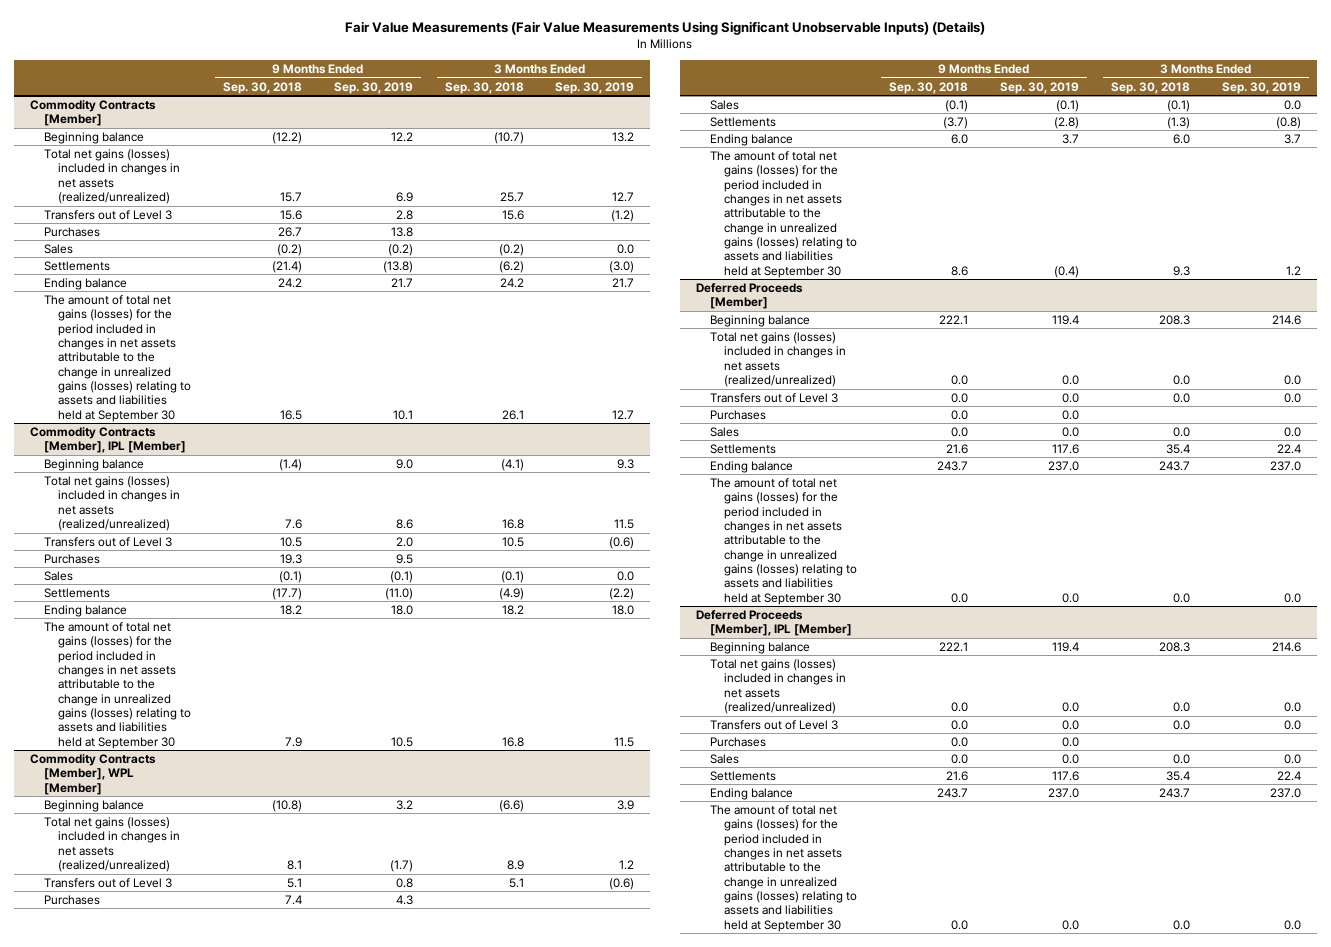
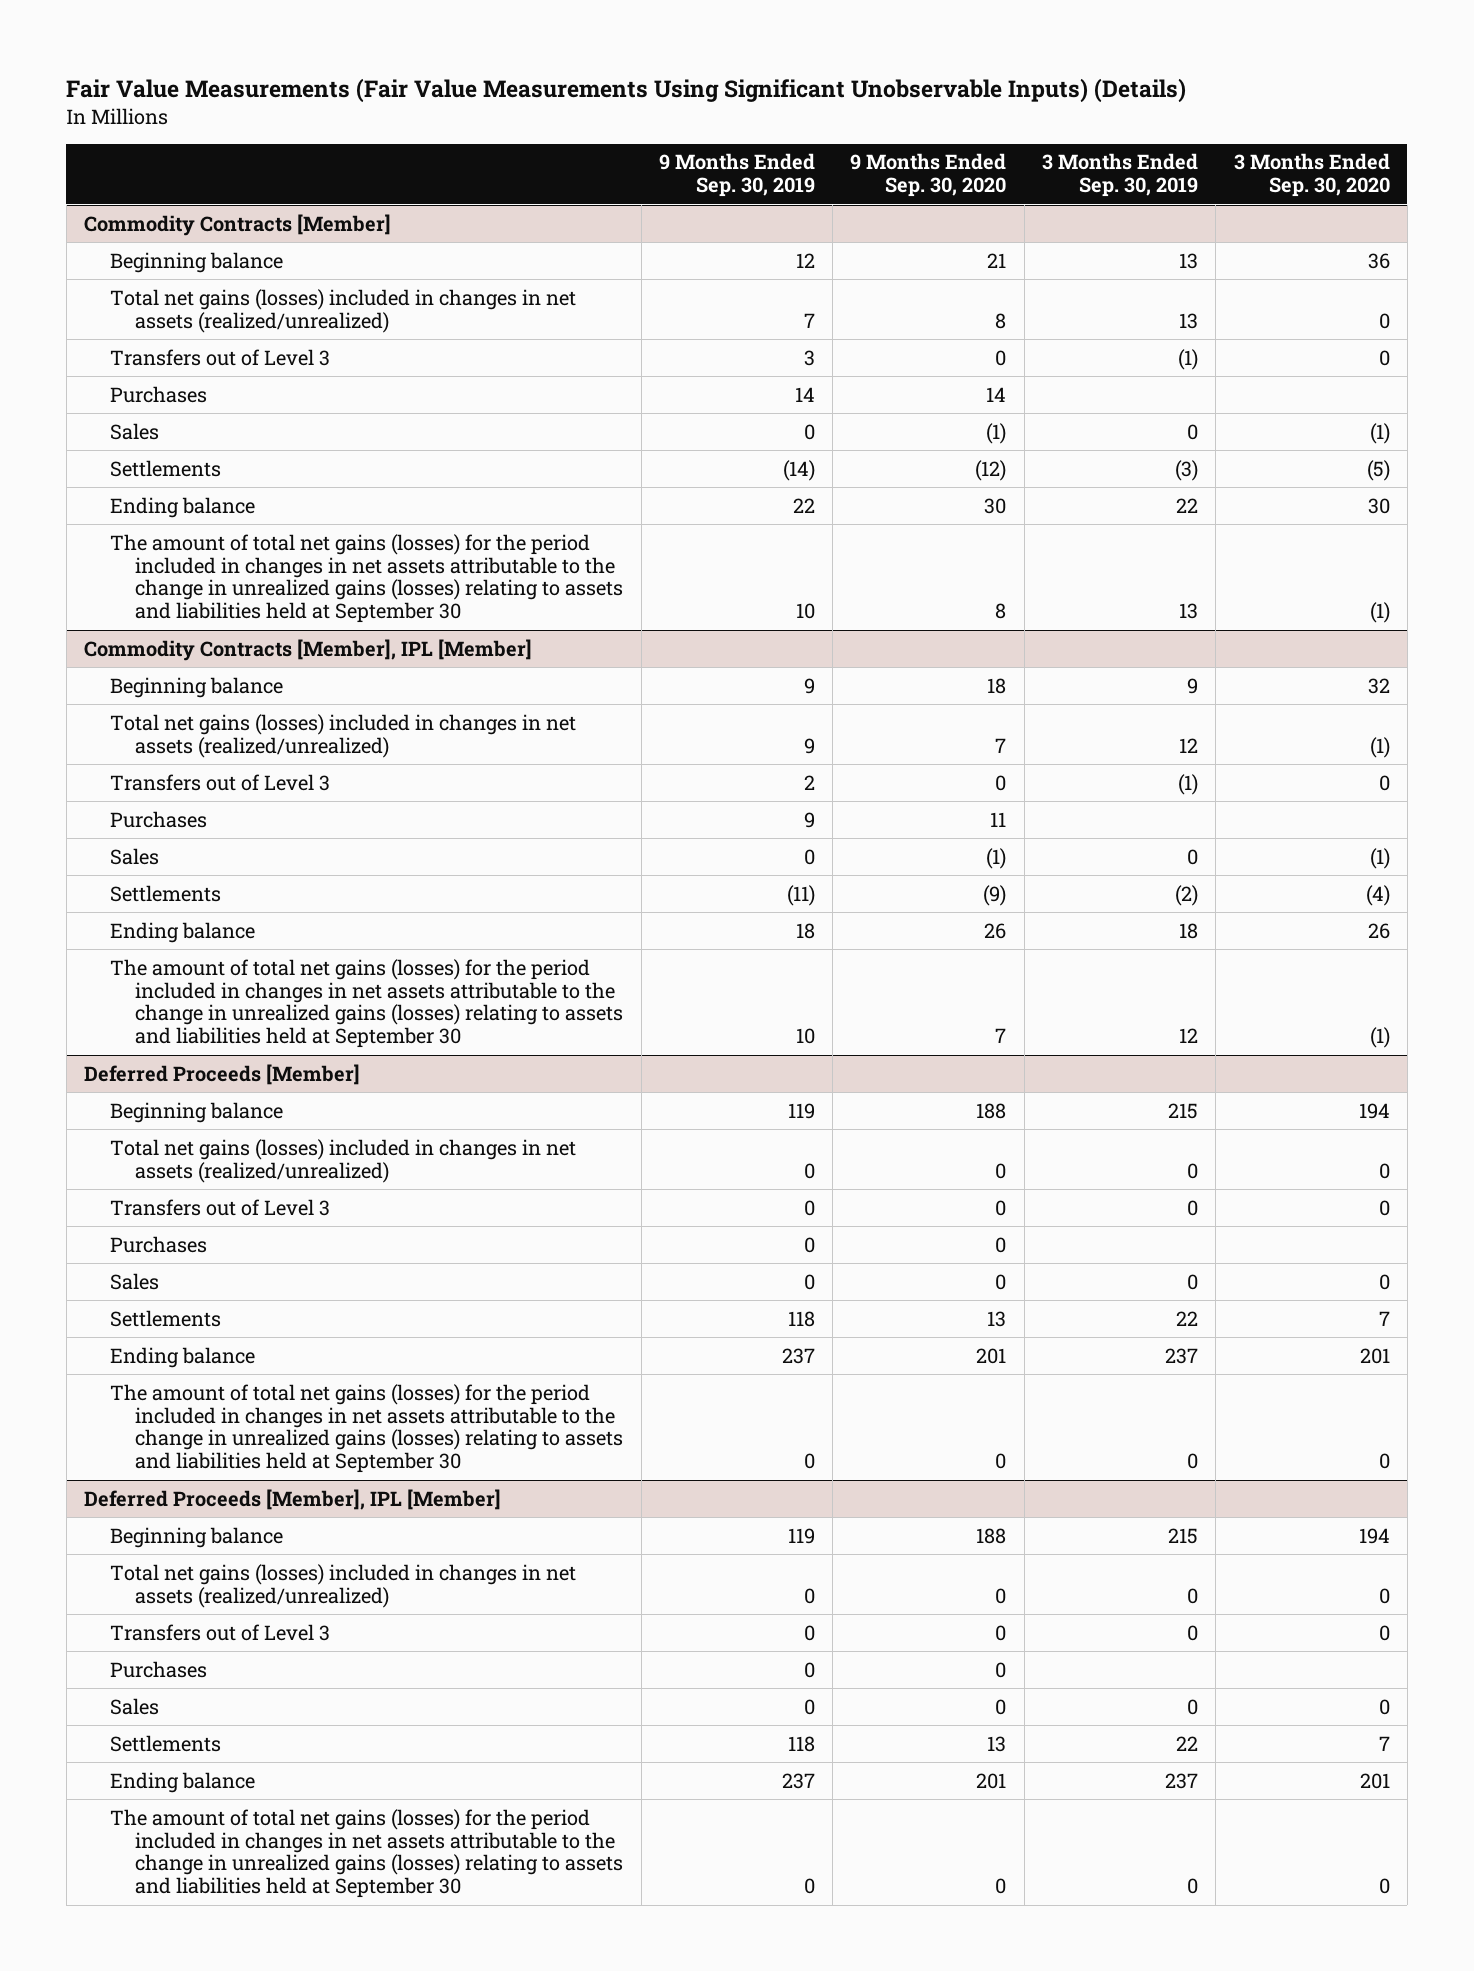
[222,81,302,94] Sep. 30, 2018 -> none
[444,81,524,94] Sep. 30, 2018 -> none
none -> [850,153,1007,198] 9 Months Ended Sep. 30, 2020
none -> [1233,153,1390,198] 3 Months Ended Sep. 30, 2020
[390,131,413,142] 12.2 -> [795,252,815,268] 12
[612,131,635,142] 13.2 -> [1179,252,1199,269] 13
[395,191,413,202] 6.9 -> [803,312,815,328] 7
[612,191,635,202] 12.7 -> [1179,312,1199,329] 13
[395,209,413,220] 2.8 -> [803,349,815,366] 3
[611,209,635,222] (1.2) -> [1178,348,1199,370] (1)
[390,226,413,237] 13.8 -> [794,386,815,402] 14
[387,243,413,256] (0.2) -> [803,423,815,440] 0
[617,243,635,254] 0.0 -> [1187,423,1199,440] 0
[382,260,413,273] (13.8) -> [782,459,815,481] (14)
[609,260,635,273] (3.0) -> [1175,459,1199,481] (3)
[390,277,413,288] 21.7 -> [792,497,815,513] 22
[612,277,635,288] 21.7 -> [1176,497,1199,513] 22
[392,409,413,420] 10.1 -> [795,603,815,620] 10
[612,409,635,420] 12.7 -> [1179,603,1199,620] 13
[29,753,156,795] Commodity Contracts [Member], WPL [Member] -> none
[43,799,144,812] Beginning balance -> none
[43,816,180,872] Total net gains (losses) included in changes in net assets (realized/unrealized) -> none
[43,877,172,888] Transfers out of Level 3 -> none
[43,894,100,905] Purchases -> none
[710,99,740,110] Sales -> none
[710,116,777,127] Settlements -> none
[710,133,794,146] Ending balance -> none
[710,150,858,278] The amount of total net gains (losses) for the period included in changes in net assets attributable to the change in unrealized gains (losses) relating to assets and liabilities held at September 30 -> none
[395,458,413,469] 9.0 -> [803,677,815,694] 9
[617,458,635,469] 9.3 -> [1187,677,1199,694] 9
[395,518,413,529] 8.6 -> [803,737,815,754] 9
[614,518,635,529] 11.5 -> [1179,737,1199,753] 12
[395,536,413,547] 2.0 -> [803,774,815,790] 2
[609,536,635,549] (0.6) -> [1178,773,1199,795] (1)
[395,553,413,564] 9.5 -> [803,811,815,828] 9
[389,570,413,583] (0.1) -> [803,848,815,865] 0
[617,570,635,581] 0.0 -> [1187,848,1199,865] 0
[384,587,413,600] (11.0) -> [786,884,815,906] (11)
[609,587,635,600] (2.2) -> [1175,884,1199,906] (2)
[390,604,413,615] 18.0 -> [795,922,815,939] 18
[612,604,635,615] 18.0 -> [1179,922,1199,939] 18
[390,736,413,747] 10.5 -> [795,1028,815,1045] 10
[614,736,635,747] 11.5 -> [1179,1028,1199,1044] 12
[1051,314,1079,325] 119.4 -> [787,1102,815,1119] 119
[1271,314,1301,325] 214.6 -> [1168,1102,1199,1119] 215
[1061,374,1079,385] 0.0 -> [803,1162,815,1179] 0
[1283,374,1301,385] 0.0 -> [1187,1162,1199,1179] 0
[1061,392,1079,403] 0.0 -> [803,1199,815,1216] 0
[1283,392,1301,403] 0.0 -> [1187,1199,1199,1216] 0
[1061,409,1079,420] 0.0 -> [803,1236,815,1253] 0
[1061,426,1079,437] 0.0 -> [803,1273,815,1290] 0
[1283,426,1301,437] 0.0 -> [1187,1273,1199,1290] 0
[1051,443,1079,454] 117.6 -> [787,1310,815,1327] 118
[1276,443,1301,454] 22.4 -> [1176,1310,1199,1326] 22
[1047,460,1079,471] 237.0 -> [781,1347,815,1364] 237
[1269,460,1301,471] 237.0 -> [1165,1347,1199,1364] 237
[1061,592,1079,603] 0.0 -> [803,1453,815,1470] 0
[1283,592,1301,603] 0.0 -> [1187,1453,1199,1470] 0
[1051,641,1079,652] 119.4 -> [787,1527,815,1544] 119
[1271,641,1301,652] 214.6 -> [1168,1527,1199,1544] 215
[1061,701,1079,712] 0.0 -> [803,1587,815,1604] 0
[1283,701,1301,712] 0.0 -> [1187,1587,1199,1604] 0
[1061,719,1079,730] 0.0 -> [803,1624,815,1641] 0
[1283,719,1301,730] 0.0 -> [1187,1624,1199,1641] 0
[1061,736,1079,747] 0.0 -> [803,1661,815,1678] 0
[1061,753,1079,764] 0.0 -> [803,1698,815,1715] 0
[1283,753,1301,764] 0.0 -> [1187,1698,1199,1715] 0
[1051,770,1079,781] 117.6 -> [787,1735,815,1752] 118
[1276,770,1301,781] 22.4 -> [1176,1735,1199,1751] 22
[1047,787,1079,798] 237.0 -> [781,1772,815,1789] 237
[1269,787,1301,798] 237.0 -> [1165,1772,1199,1789] 237
[1061,919,1079,930] 0.0 -> [803,1878,815,1895] 0
[1283,919,1301,930] 0.0 -> [1187,1878,1199,1895] 0

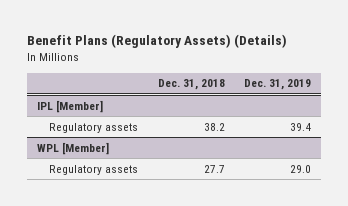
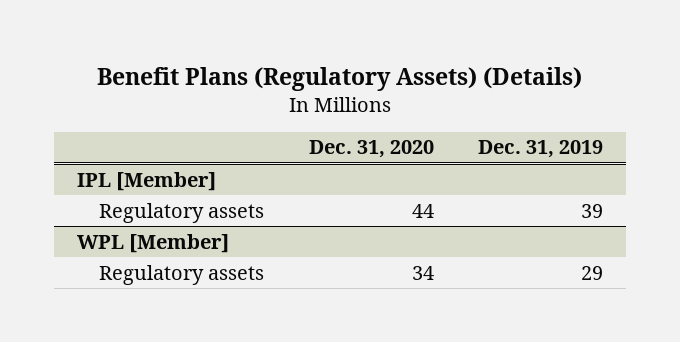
[157,79,225,91] Dec. 31, 2018 -> none
none -> [308,140,434,159] Dec. 31, 2020
[290,122,312,131] 39.4 -> [581,203,604,218] 39
[290,164,312,173] 29.0 -> [581,265,604,280] 29

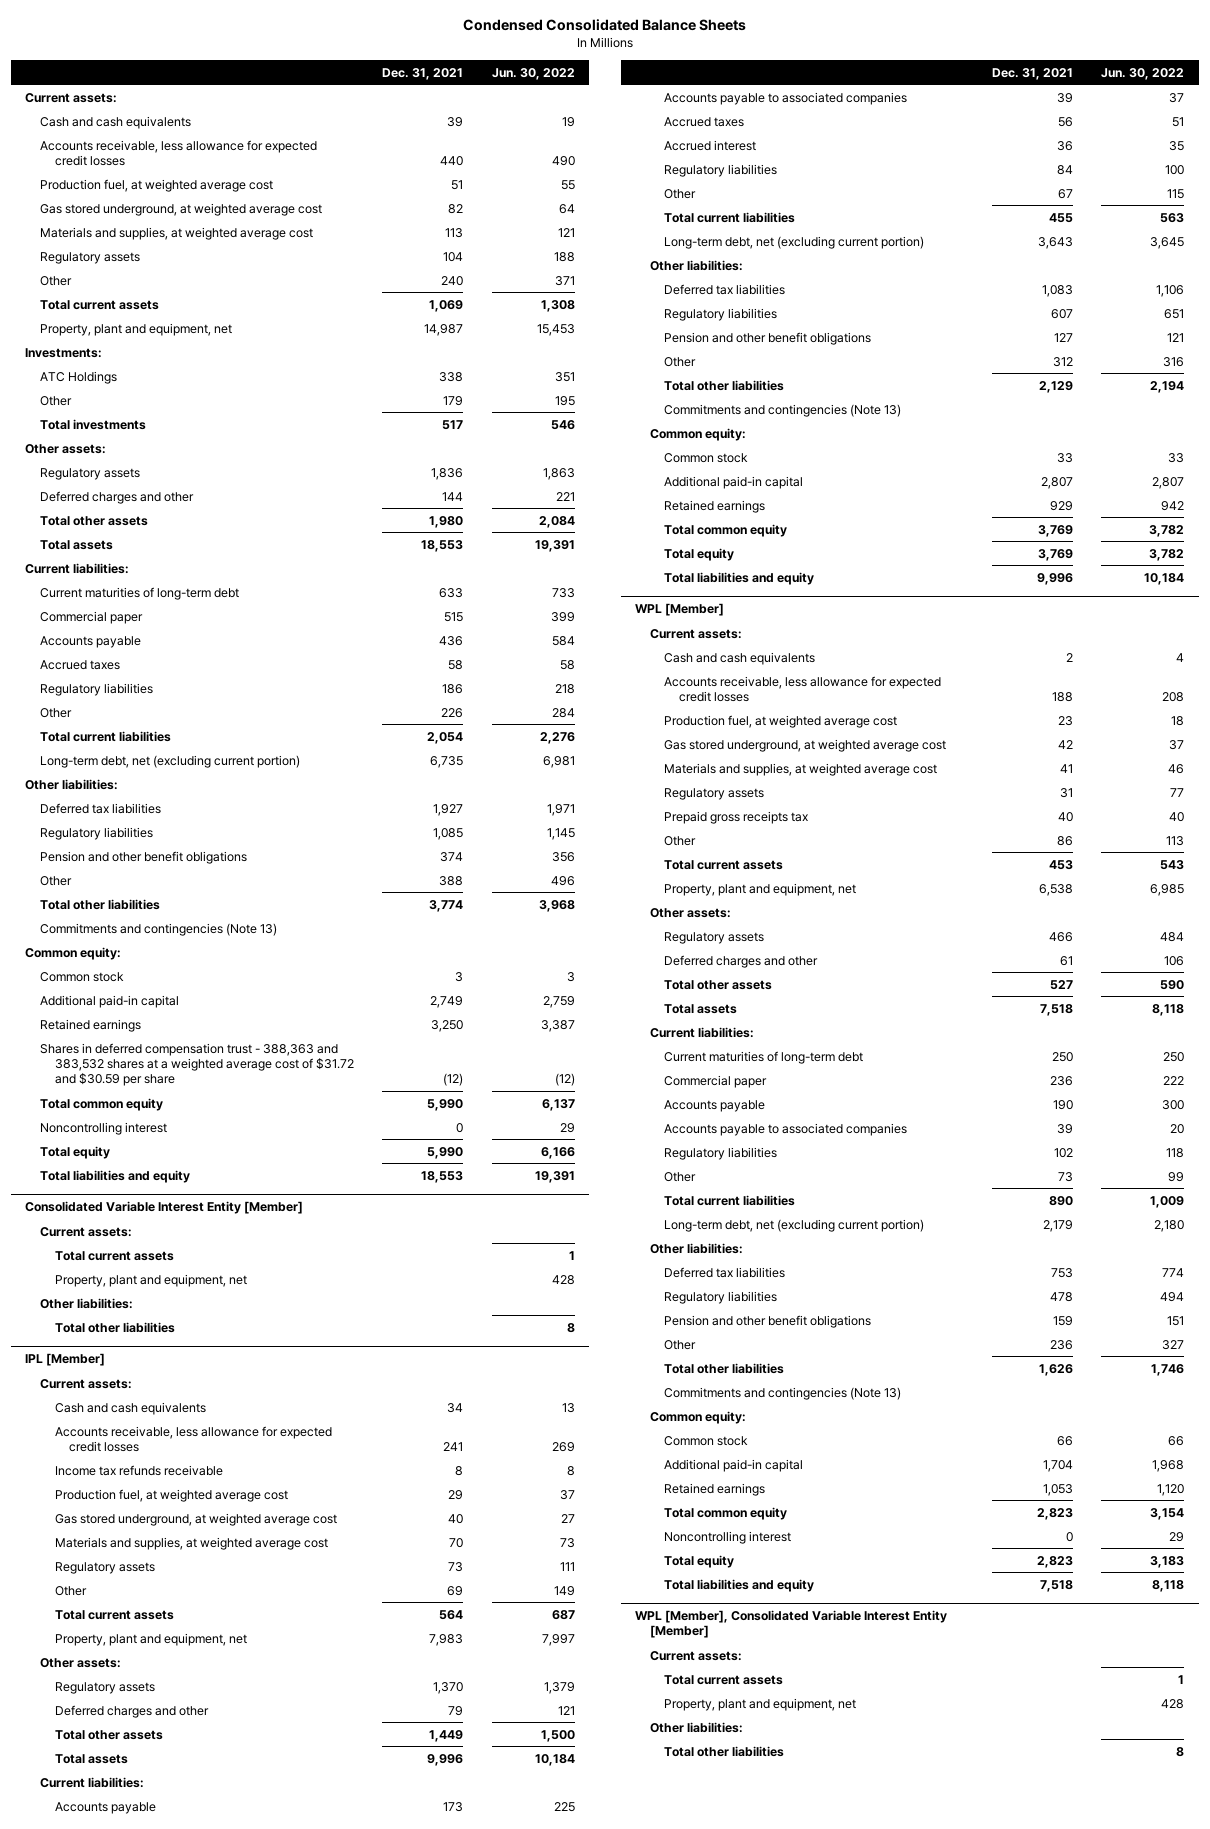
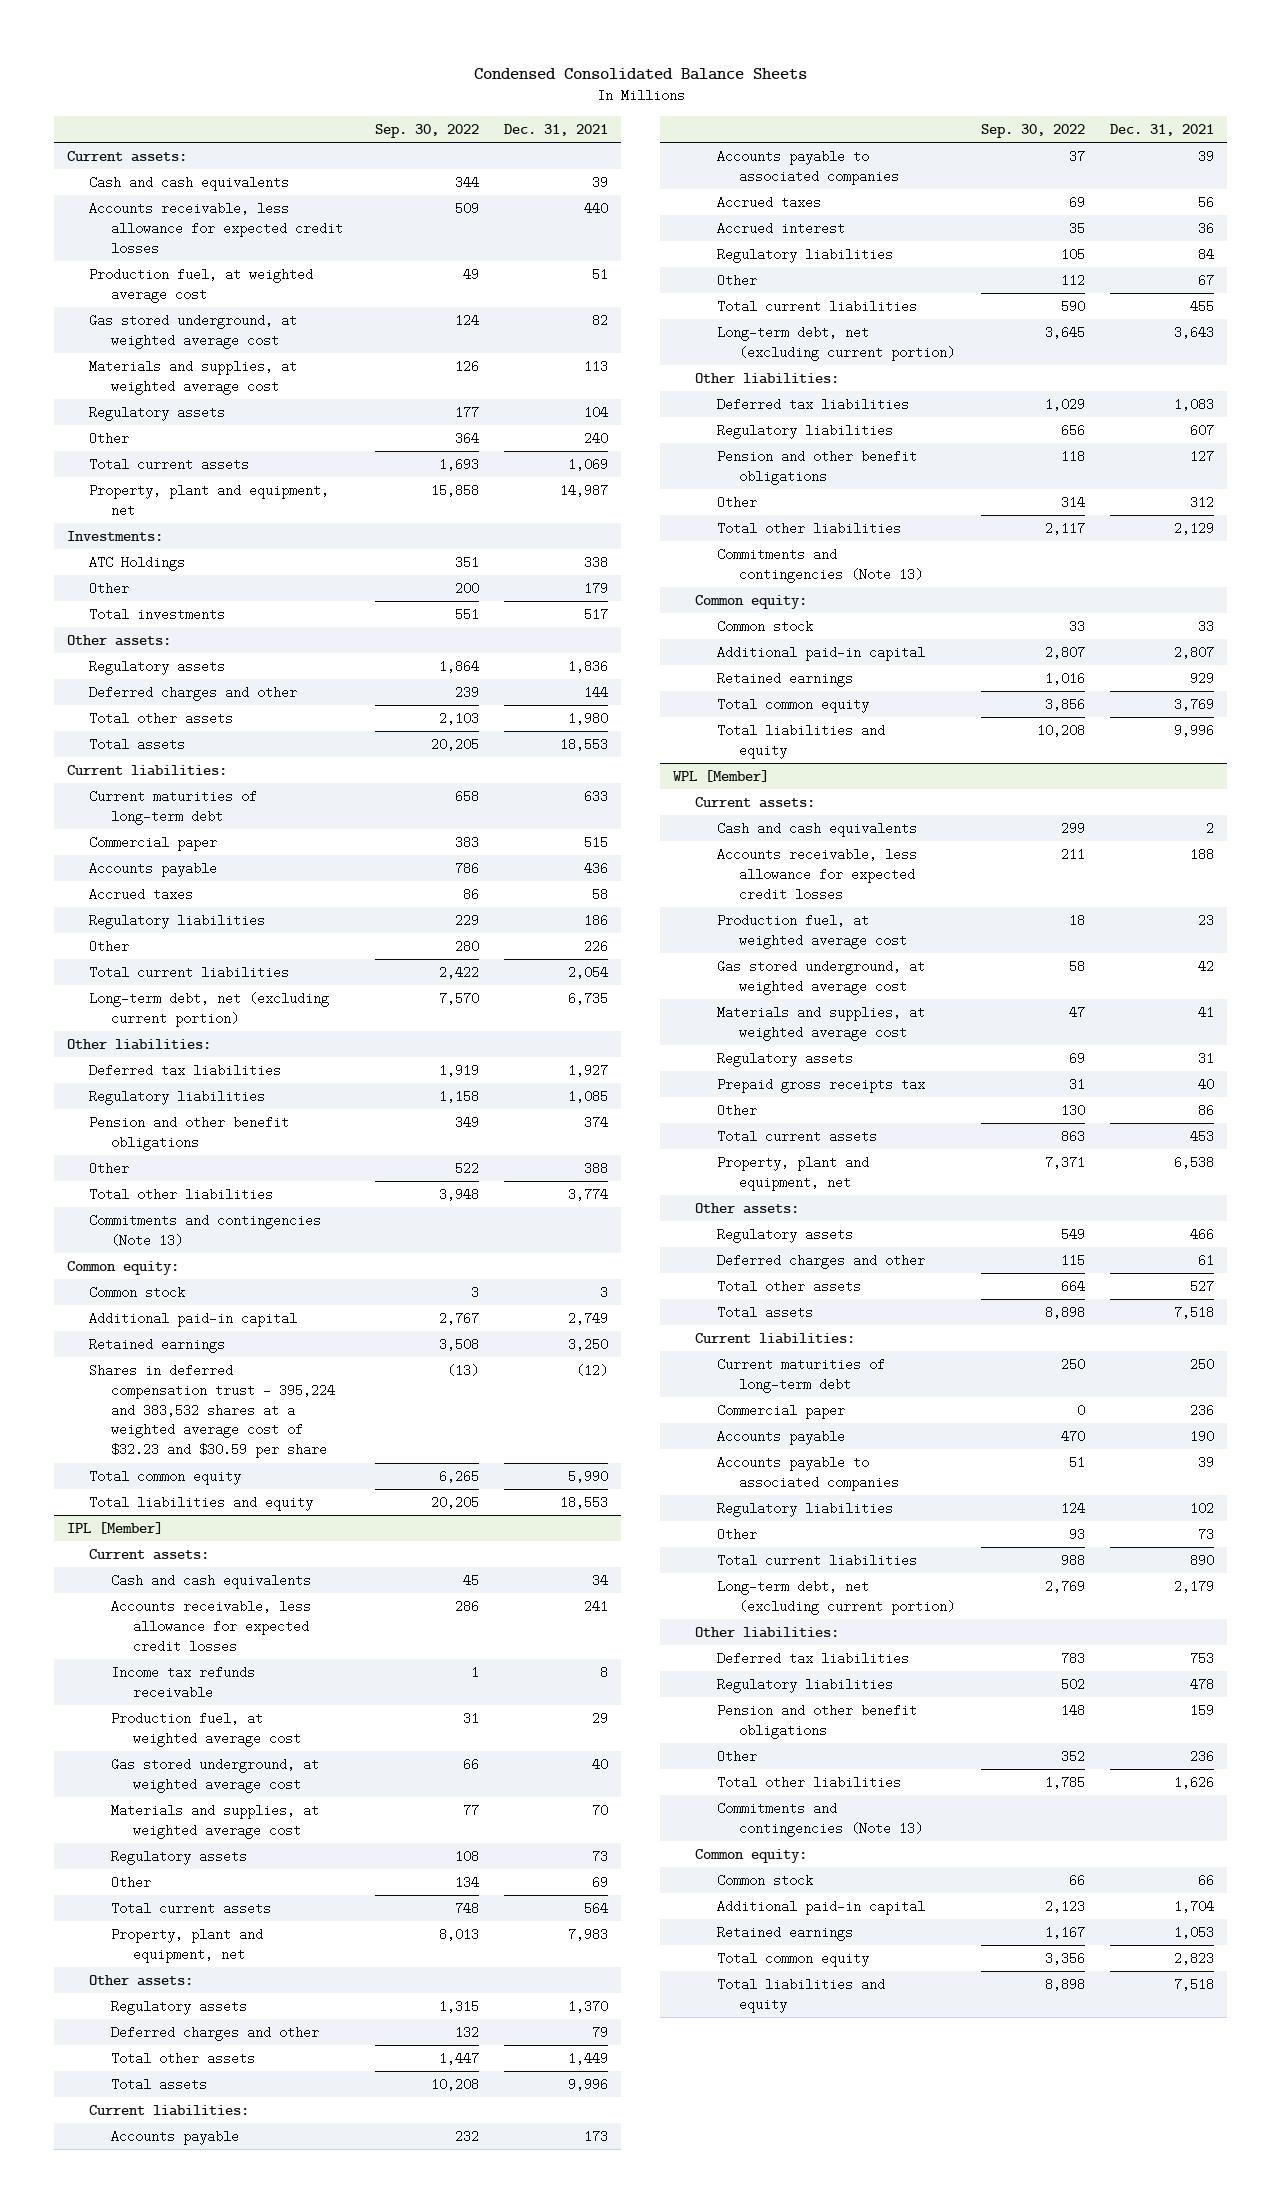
[491,67,575,80] Jun. 30, 2022 -> none
none -> [374,124,479,139] Sep. 30, 2022
[39,1042,354,1087] Shares in deferred compensation trust - 388,363 and 383,532 shares at a weighted average cost of $31.72 and $30.59 per share -> [89,1363,336,1459] Shares in deferred compensation trust - 395,224 and 383,532 shares at a weighted average cost of $32.23 and $30.59 per share
[39,1121,167,1135] Noncontrolling interest -> none
[39,1145,110,1159] Total equity -> none
[25,1201,304,1215] Consolidated Variable Interest Entity [Member] -> none
[39,1226,132,1237] Current assets: -> none
[54,1250,174,1261] Total current assets -> none
[54,1273,247,1287] Property, plant and equipment, net -> none
[39,1297,133,1309] Other liabilities: -> none
[54,1321,175,1333] Total other liabilities -> none
[664,547,735,561] Total equity -> none
[664,1530,792,1544] Noncontrolling interest -> none
[664,1554,735,1568] Total equity -> none
[634,1610,947,1639] WPL [Member], Consolidated Variable Interest Entity [Member] -> none
[649,1650,742,1661] Current assets: -> none
[664,1674,784,1685] Total current assets -> none
[664,1697,857,1711] Property, plant and equipment, net -> none
[649,1721,743,1733] Other liabilities: -> none
[664,1745,785,1757] Total other liabilities -> none

